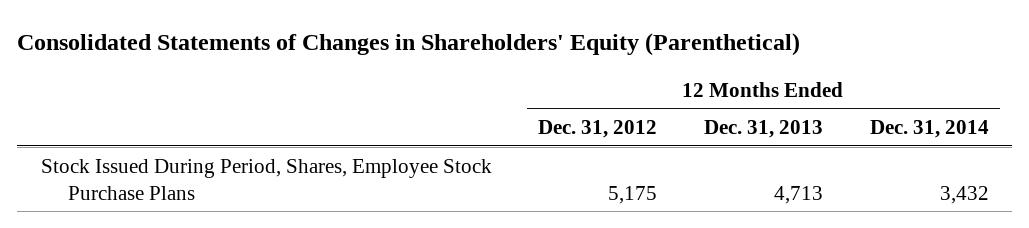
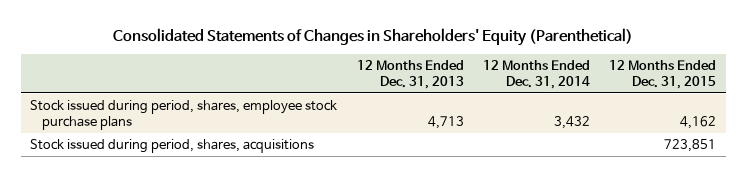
[538,119,658,138] Dec. 31, 2012 -> none
none -> [609,59,717,89] 12 Months Ended Dec. 31, 2015
[40,158,492,200] Stock Issued During Period, Shares, Employee Stock Purchase Plans -> [30,100,338,131] Stock issued during period, shares, employee stock purchase plans
none -> [30,139,315,154] Stock issued during period, shares, acquisitions

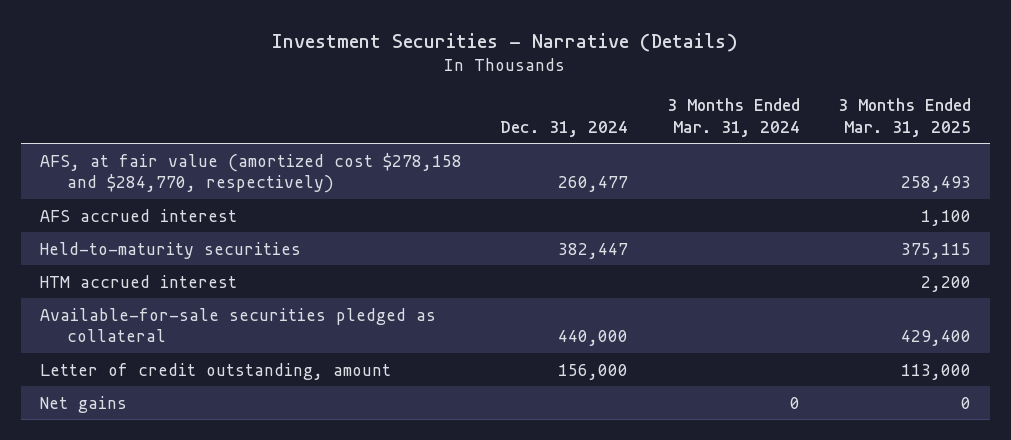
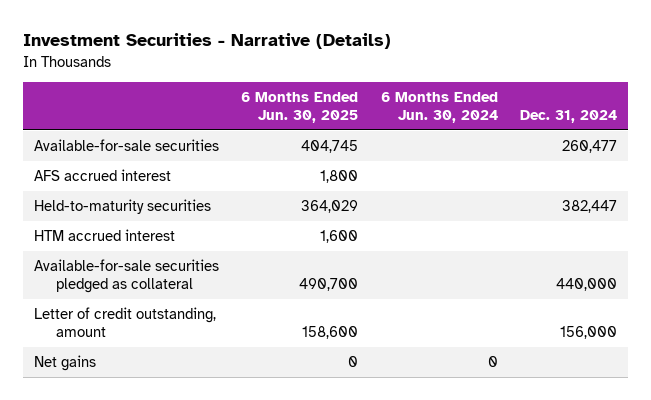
[666,97,800,137] 3 Months Ended Mar. 31, 2024 -> none
[837,97,971,137] 3 Months Ended Mar. 31, 2025 -> none
none -> [241,92,359,124] 6 Months Ended Jun. 30, 2025
none -> [380,92,498,124] 6 Months Ended Jun. 30, 2024
[39,152,462,194] AFS, at fair value (amortized cost $278,158 and $284,770, respectively) -> [33,139,219,152] Available-for-sale securities

